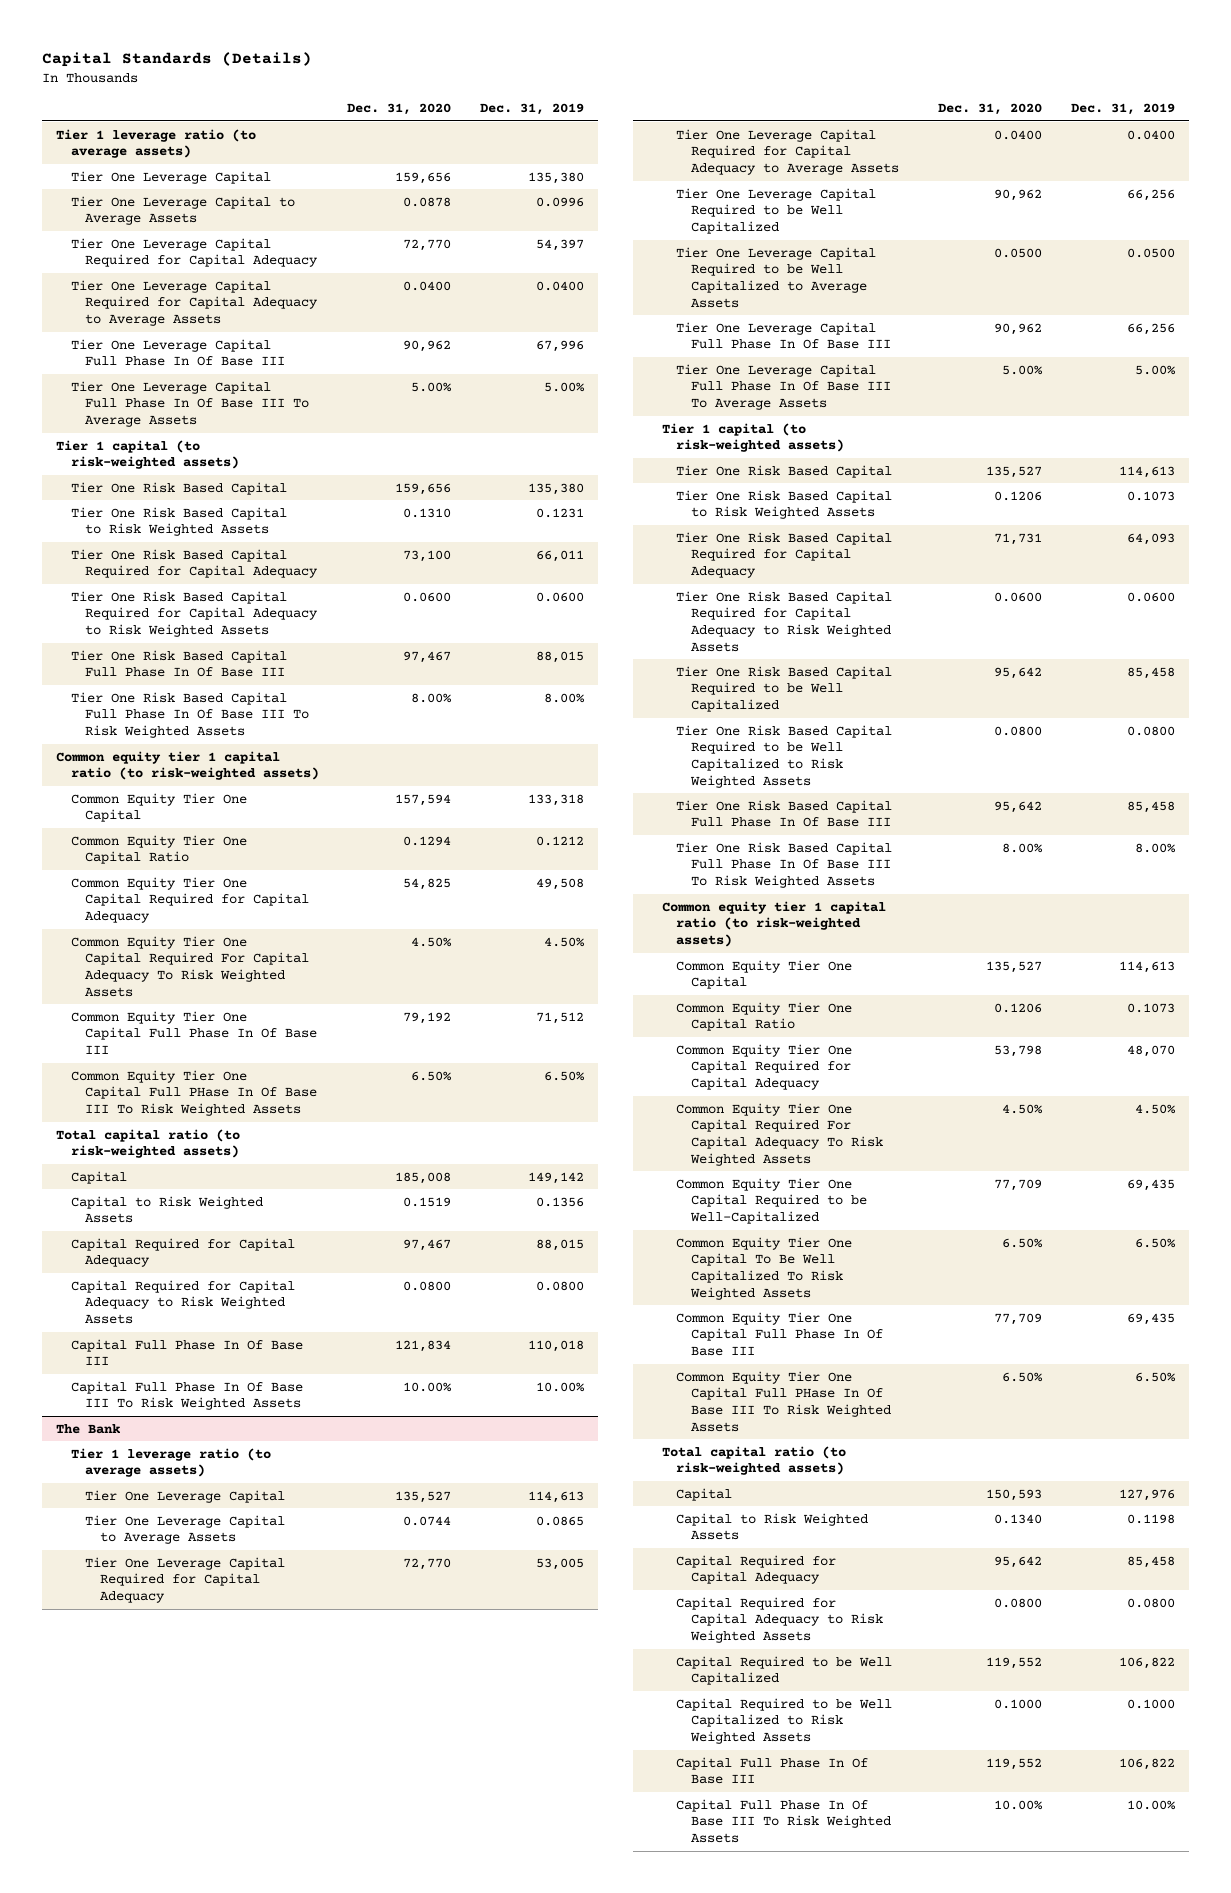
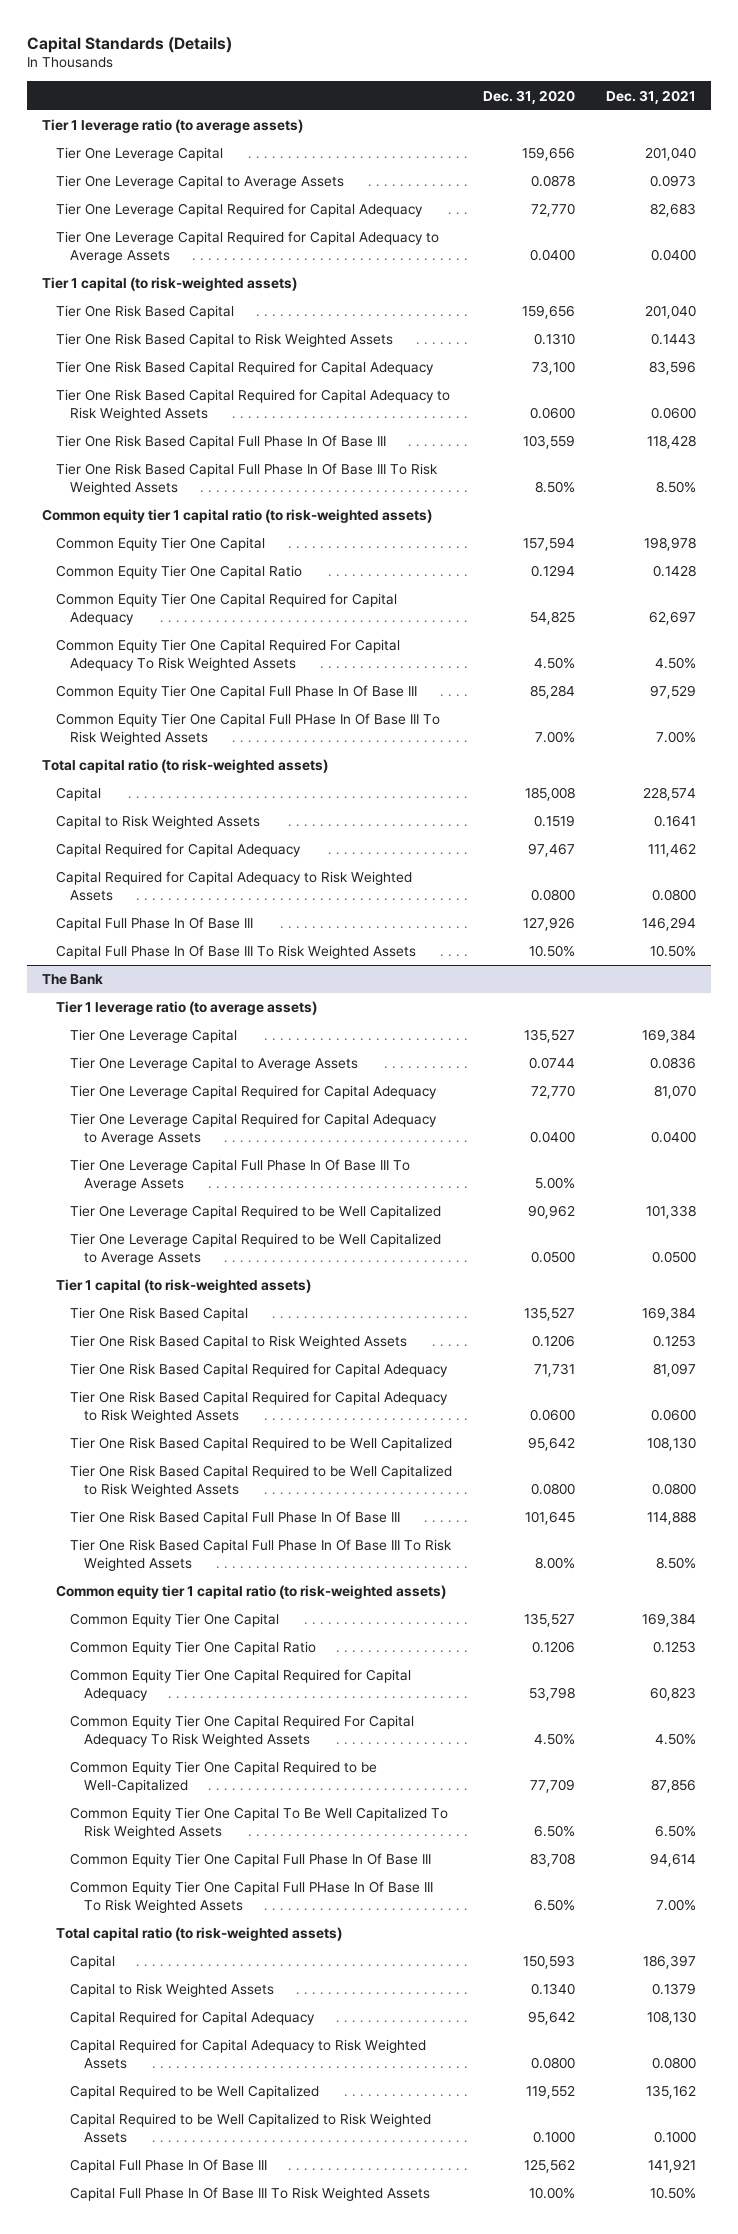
[479,103,584,116] Dec. 31, 2019 -> none
none -> [605,89,696,104] Dec. 31, 2021
[70,338,286,367] Tier One Leverage Capital Full Phase In Of Base III -> none
[70,380,310,427] Tier One Leverage Capital Full Phase In Of Base III To Average Assets -> none
[403,650,452,663] 97,467 -> [523,435,576,450] 103,559
[411,692,453,703] 8.00% -> [535,480,576,493] 8.50%
[403,1011,452,1024] 79,192 -> [530,685,576,700] 85,284
[411,1070,453,1081] 6.50% -> [535,730,576,743] 7.00%
[395,1339,452,1352] 121,834 -> [523,917,576,932] 127,926
[403,1381,453,1392] 10.00% -> [529,945,576,958] 10.50%
[676,363,892,410] Tier One Leverage Capital Full Phase In Of Base III To Average Assets -> [70,1159,411,1191] Tier One Leverage Capital Full Phase In Of Base III To Average Assets
[676,321,892,350] Tier One Leverage Capital Full Phase In Of Base III -> none
[994,800,1043,813] 95,642 -> [525,1511,576,1526] 101,645
[994,1312,1043,1325] 77,709 -> [530,1853,576,1868] 83,708
[986,1757,1043,1770] 119,552 -> [524,2159,576,2174] 125,562

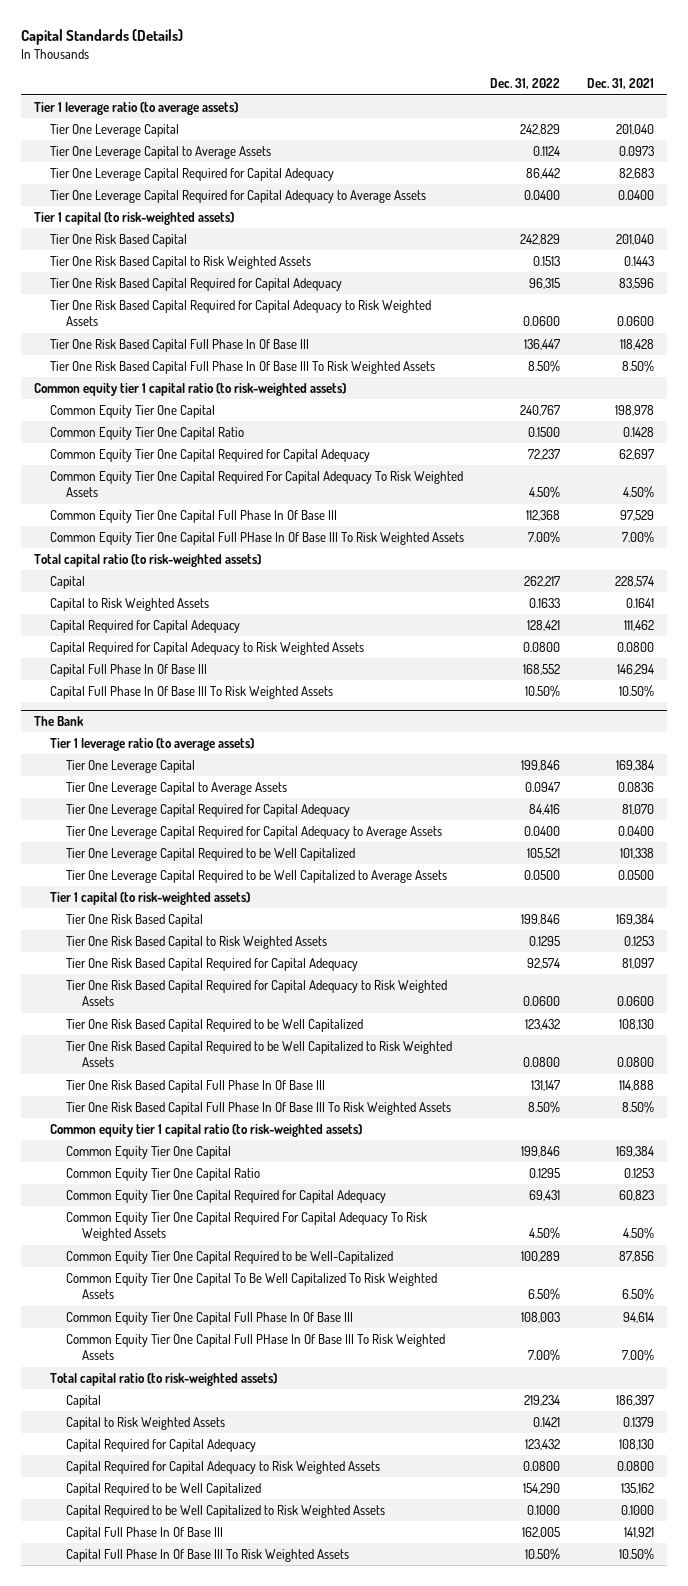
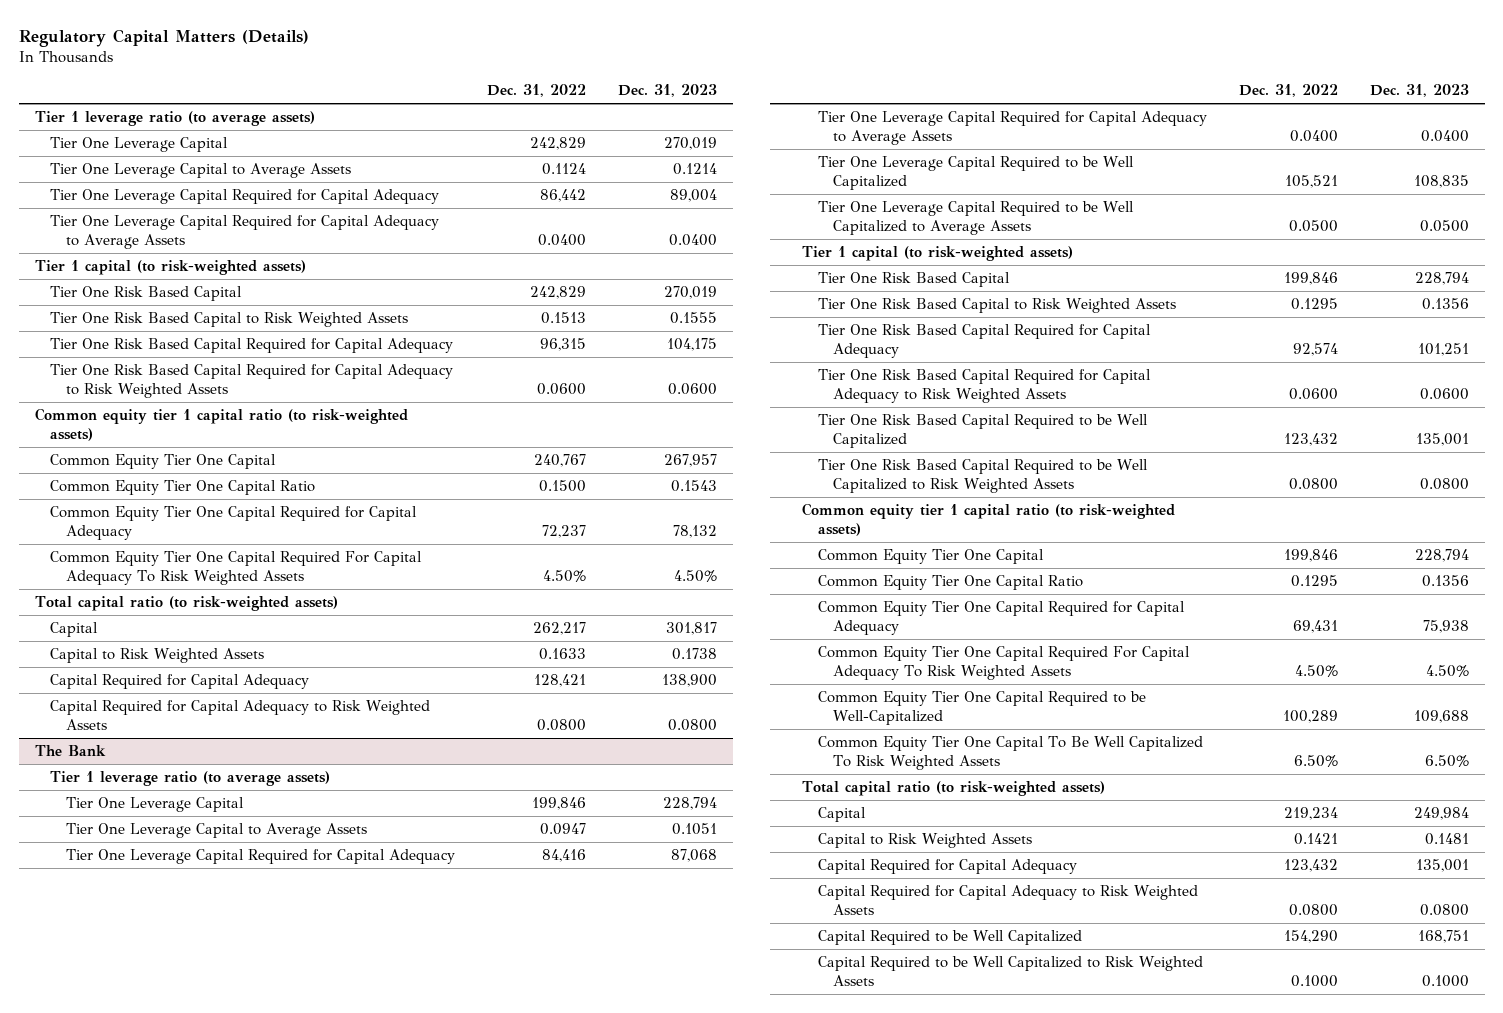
[20,29,183,46] Capital Standards (Details) -> [18,28,309,47] Regulatory Capital Matters (Details)
[586,78,654,90] Dec. 31, 2021 -> none
none -> [618,84,718,98] Dec. 31, 2023
[49,338,309,352] Tier One Risk Based Capital Full Phase In Of Base III -> none
[49,360,435,374] Tier One Risk Based Capital Full Phase In Of Base III To Risk Weighted Assets -> none
[49,509,337,523] Common Equity Tier One Capital Full Phase In Of Base III -> none
[49,531,464,545] Common Equity Tier One Capital Full PHase In Of Base III To Risk Weighted Assets -> none
[49,663,207,677] Capital Full Phase In Of Base III -> none
[49,685,333,699] Capital Full Phase In Of Base III To Risk Weighted Assets -> none
[65,1079,325,1093] Tier One Risk Based Capital Full Phase In Of Base III -> none
[65,1101,451,1115] Tier One Risk Based Capital Full Phase In Of Base III To Risk Weighted Assets -> none
[65,1311,353,1325] Common Equity Tier One Capital Full Phase In Of Base III -> none
[65,1333,445,1361] Common Equity Tier One Capital Full PHase In Of Base III To Risk Weighted Assets -> none
[65,1526,223,1540] Capital Full Phase In Of Base III -> none
[65,1548,349,1562] Capital Full Phase In Of Base III To Risk Weighted Assets -> none

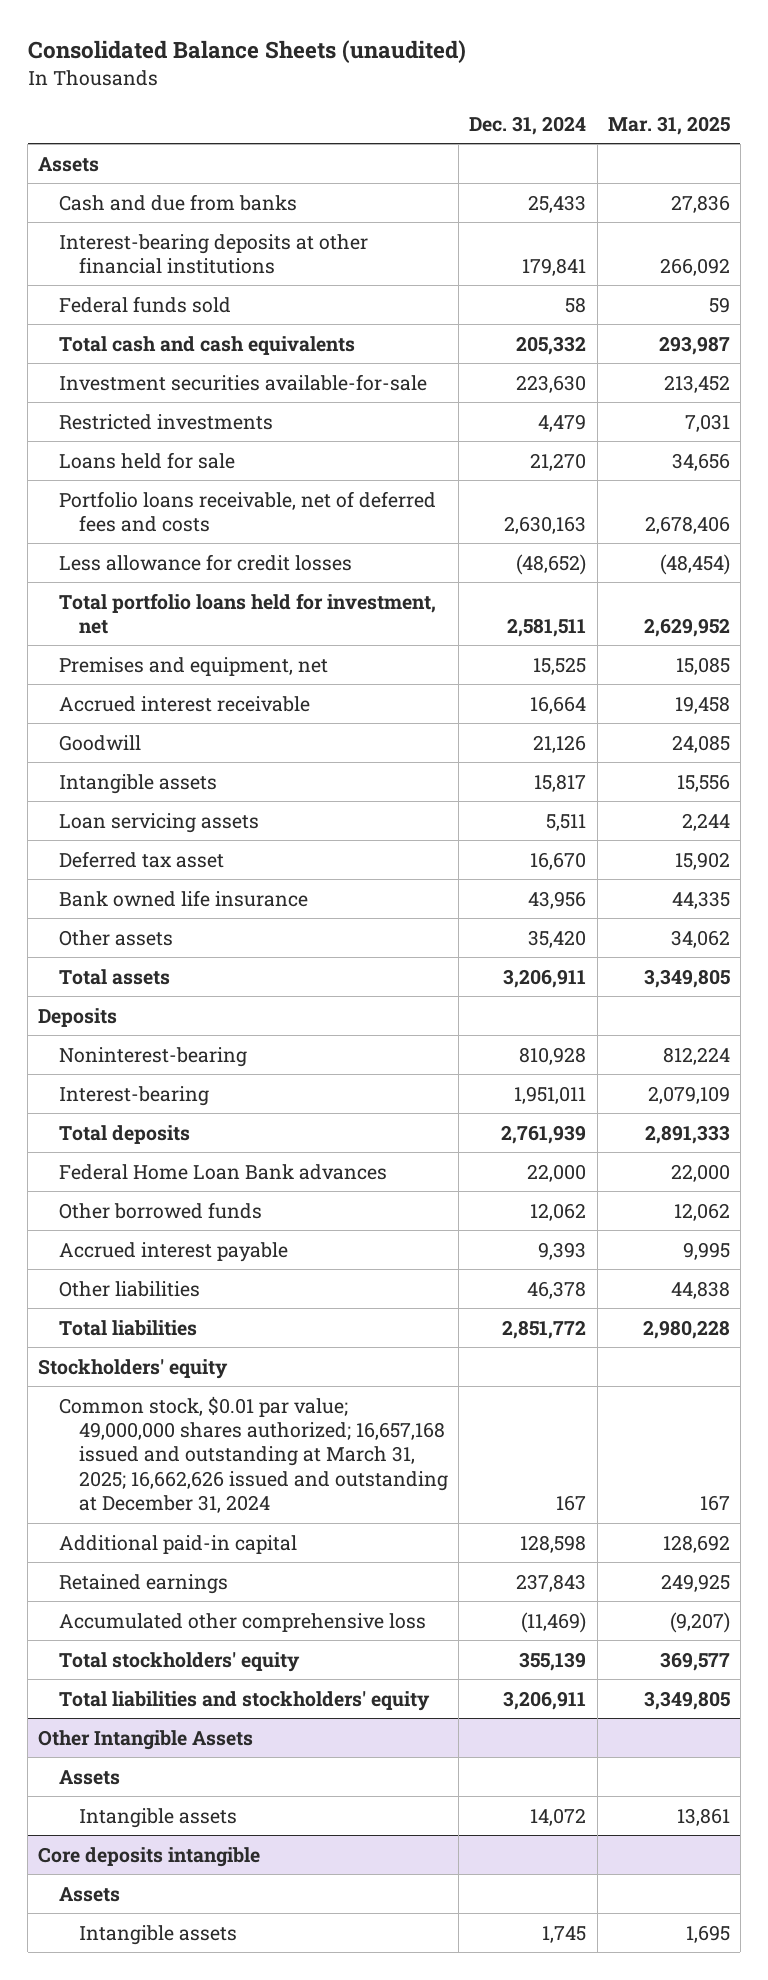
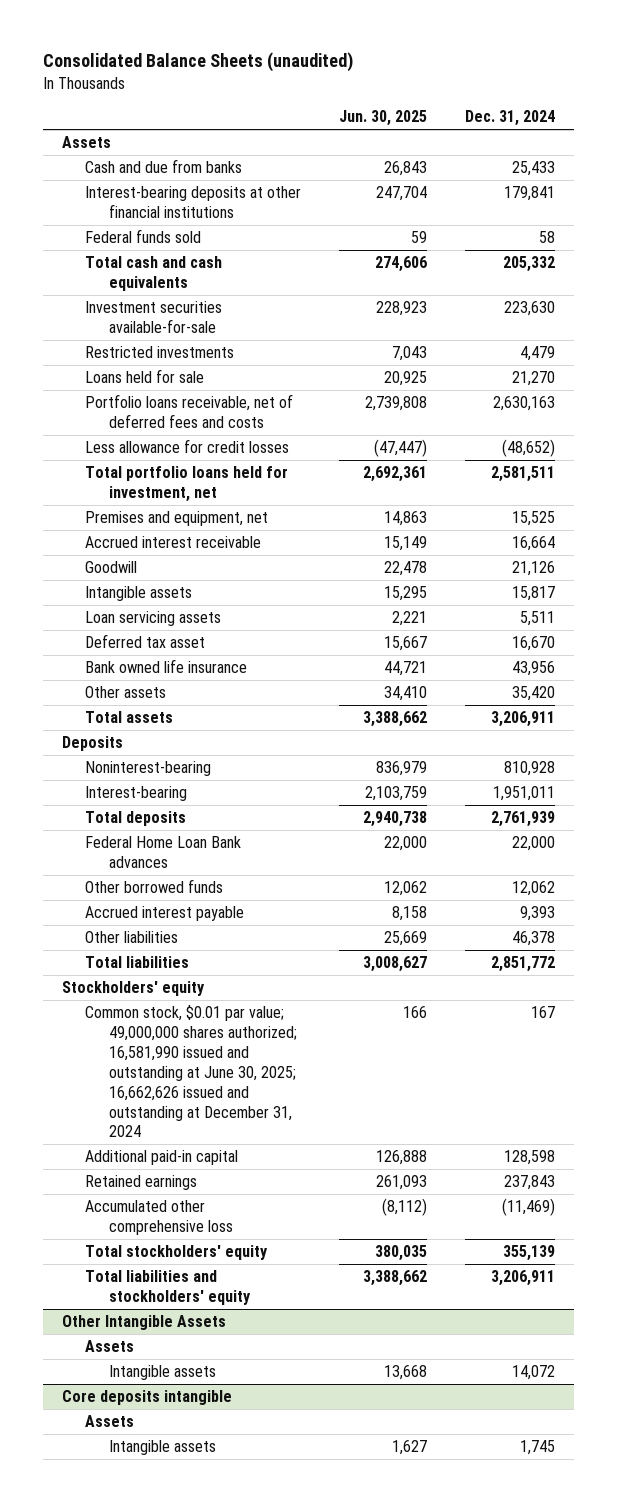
[607,115,730,135] Mar. 31, 2025 -> none
none -> [339,110,428,127] Jun. 30, 2025
[58,1395,449,1514] Common stock, $0.01 par value; 49,000,000 shares authorized; 16,657,168 issued and outstanding at March 31, 2025; 16,662,626 issued and outstanding at December 31, 2024 -> [85,1004,297,1138] Common stock, $0.01 par value; 49,000,000 shares authorized; 16,581,990 issued and outstanding at June 30, 2025; 16,662,626 issued and outstanding at December 31, 2024

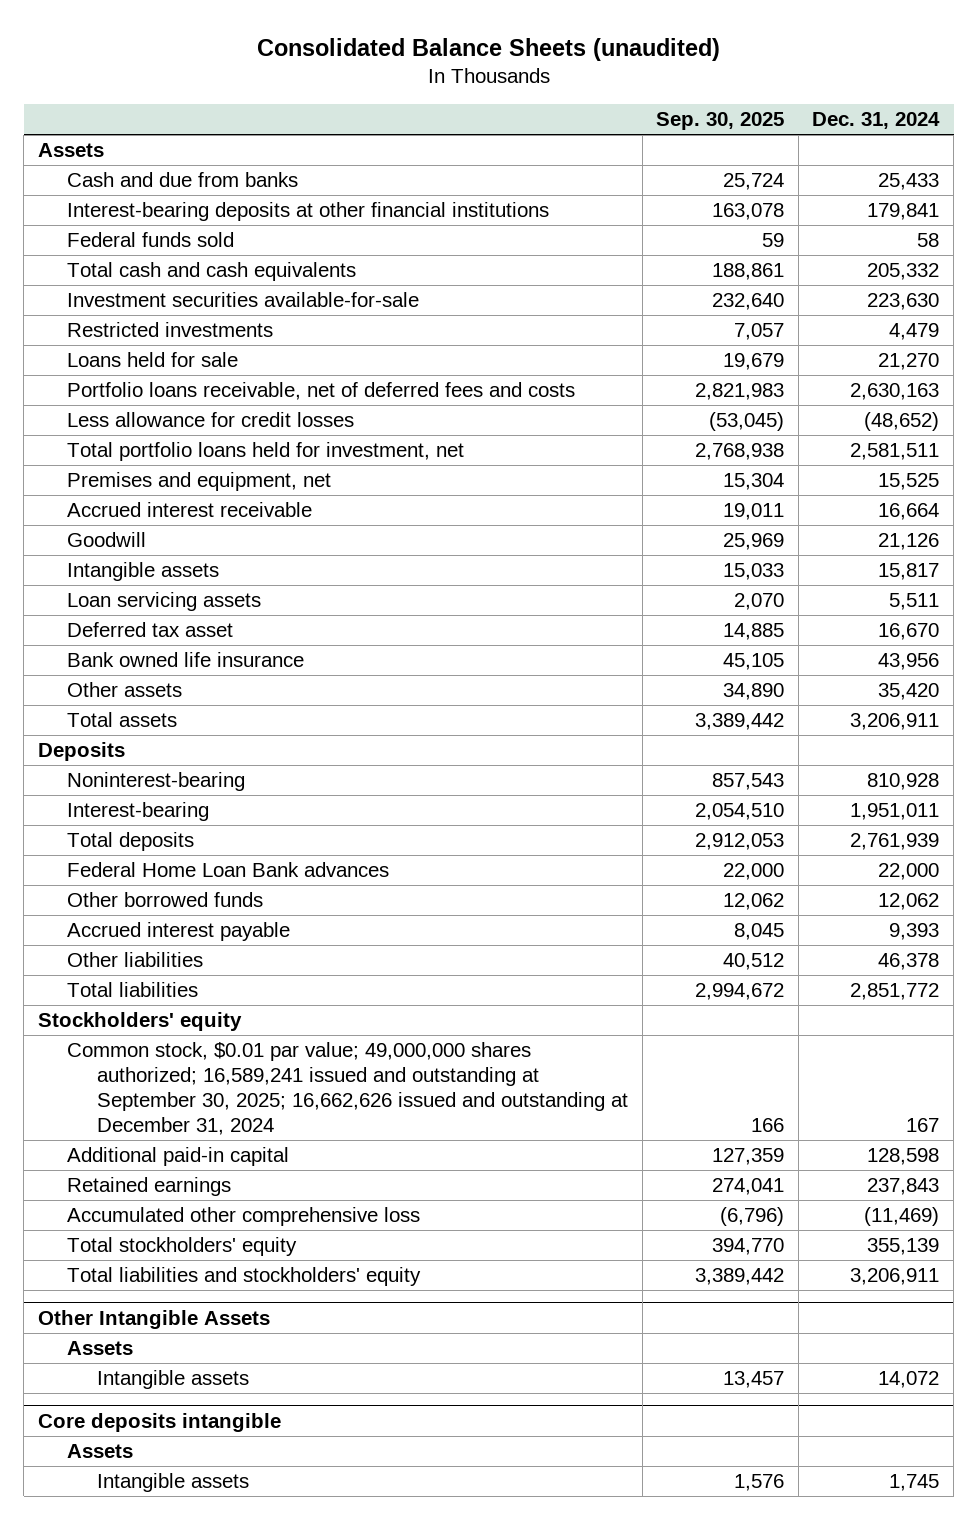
[339,110,428,127] Jun. 30, 2025 -> none
none -> [656,112,785,131] Sep. 30, 2025
[85,1004,297,1138] Common stock, $0.01 par value; 49,000,000 shares authorized; 16,581,990 issued and outstanding at June 30, 2025; 16,662,626 issued and outstanding at December 31, 2024 -> [67,1042,628,1135] Common stock, $0.01 par value; 49,000,000 shares authorized; 16,589,241 issued and outstanding at September 30, 2025; 16,662,626 issued and outstanding at December 31, 2024

